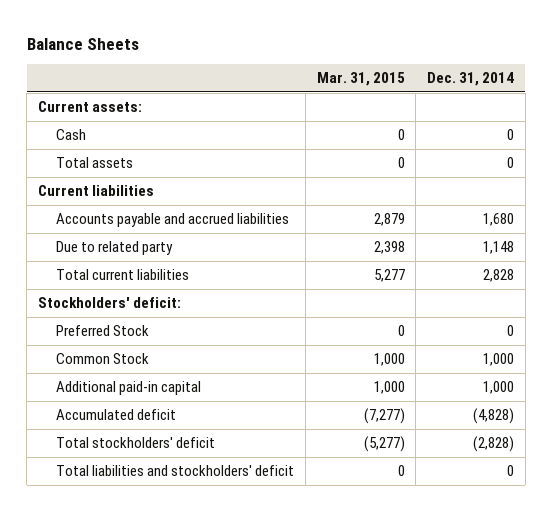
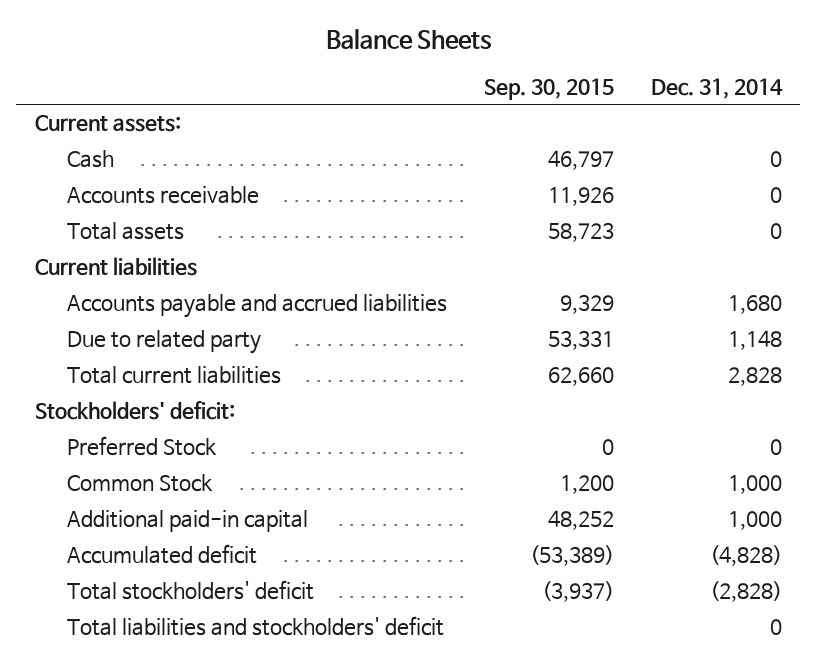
[316,72,405,87] Mar. 31, 2015 -> none
none -> [483,77,614,100] Sep. 30, 2015
none -> [66,186,259,205] Accounts receivable

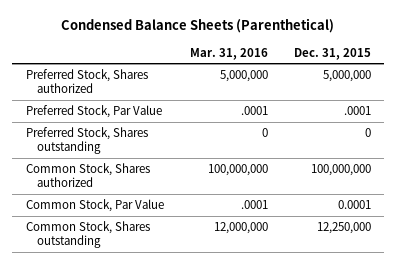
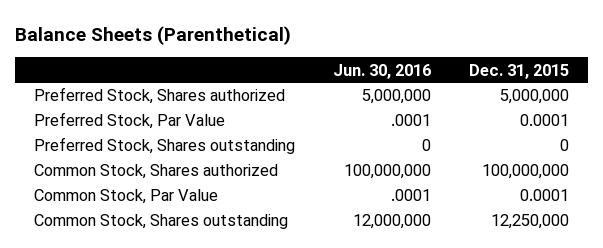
[61,18,335,34] Condensed Balance Sheets (Parenthetical) -> [15,25,292,45] Balance Sheets (Parenthetical)
[189,47,268,60] Mar. 31, 2016 -> none
none -> [333,63,432,79] Jun. 30, 2016
[344,106,372,116] .0001 -> [520,114,570,127] 0.0001

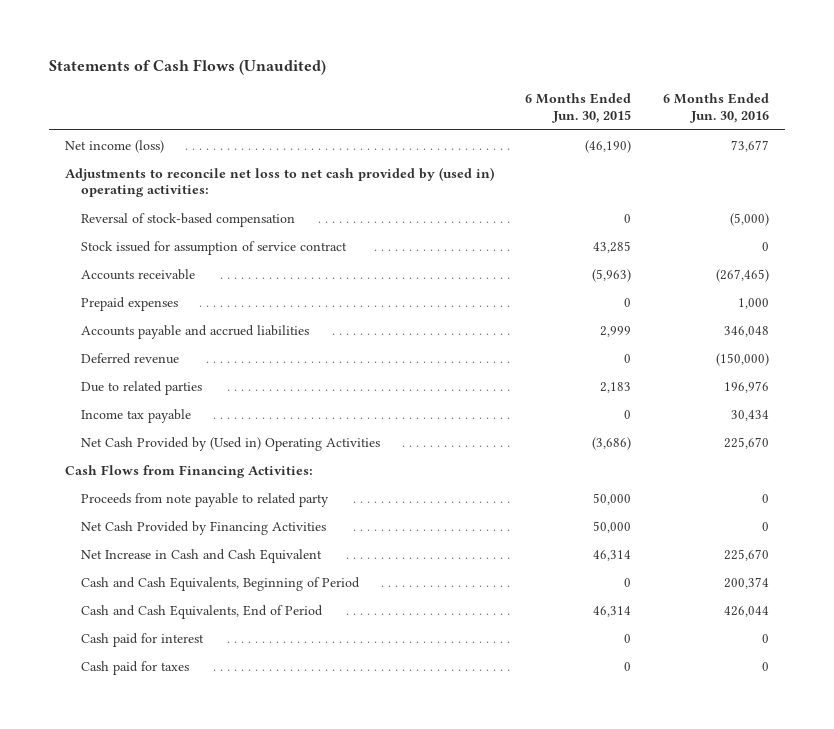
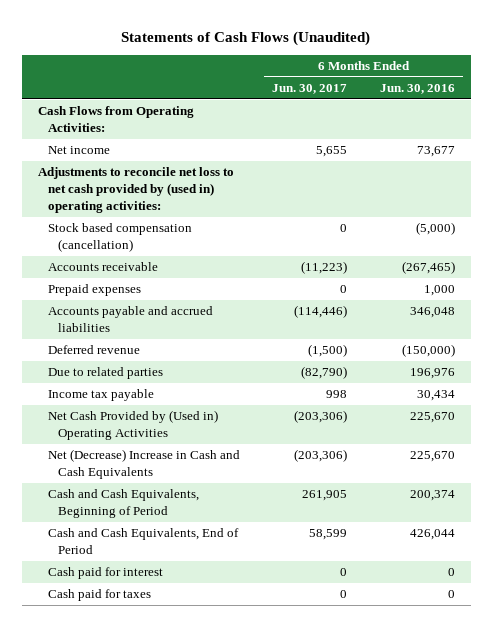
[525,93,632,124] 6 Months Ended Jun. 30, 2015 -> none
none -> [272,84,348,95] Jun. 30, 2017
none -> [37,106,194,133] Cash Flows from Operating Activities:
[64,139,164,153] Net income (loss) -> [47,146,110,155] Net income
[81,240,348,255] Stock issued for assumption of service contract -> none
[81,212,296,227] Reversal of stock-based compensation -> [47,223,192,253] Stock based compensation (cancellation)
[64,464,313,478] Cash Flows from Financing Activities: -> none
[81,492,330,507] Proceeds from note payable to related party -> none
[81,520,327,535] Net Cash Provided by Financing Activities -> none
[81,548,323,563] Net Increase in Cash and Cash Equivalent -> [47,449,240,480] Net (Decrease) Increase in Cash and Cash Equivalents

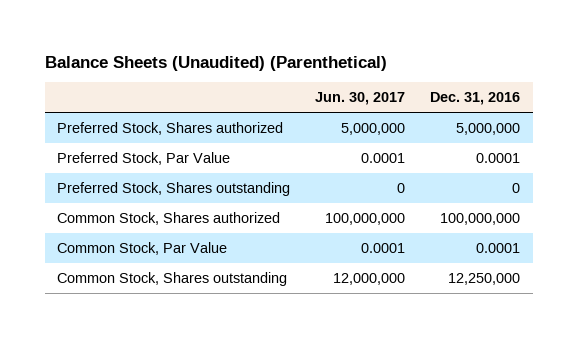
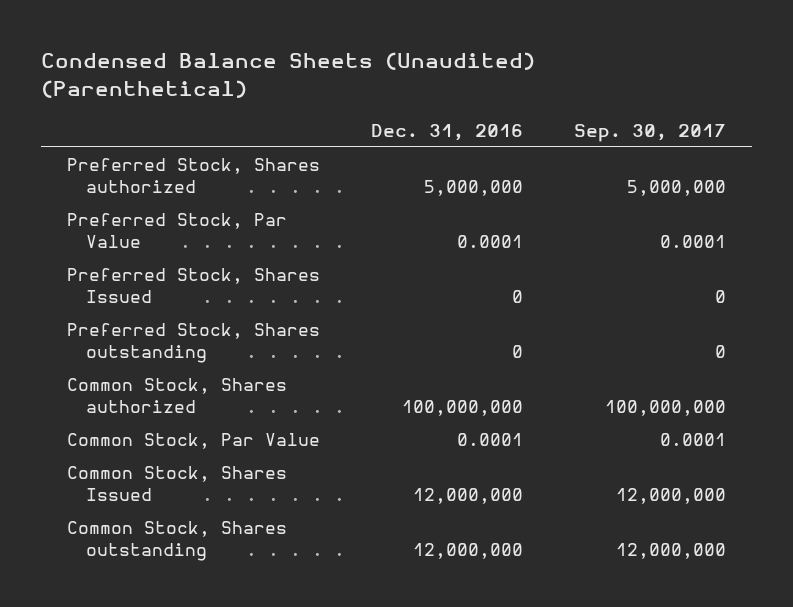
[44,55,387,71] Balance Sheets (Unaudited) (Parenthetical) -> [40,52,535,98] Condensed Balance Sheets (Unaudited) (Parenthetical)
[315,92,406,106] Jun. 30, 2017 -> none
none -> [574,123,727,142] Sep. 30, 2017
none -> [66,268,320,304] Preferred Stock, Shares Issued
none -> [66,466,287,502] Common Stock, Shares Issued
[448,272,521,285] 12,250,000 -> [412,543,523,560] 12,000,000

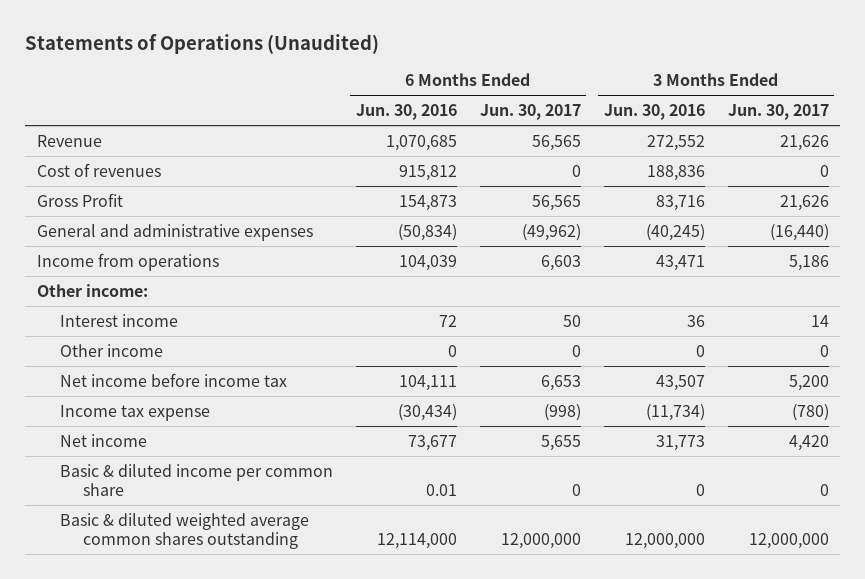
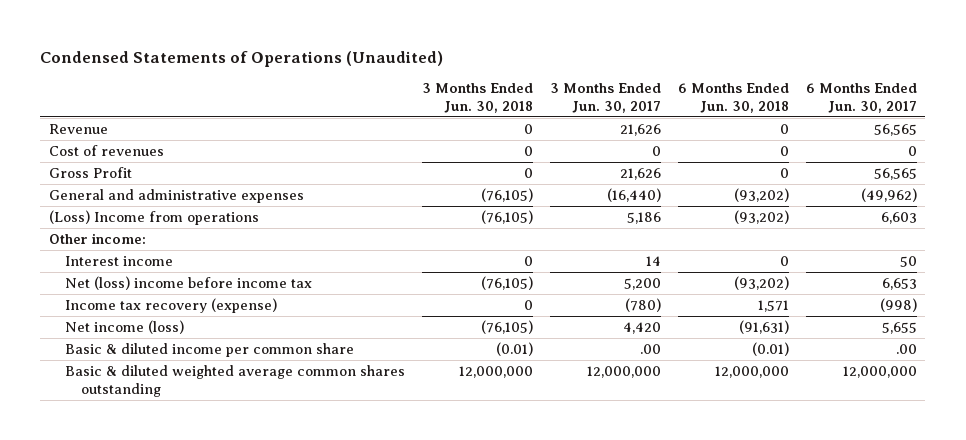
[25,33,380,54] Statements of Operations (Unaudited) -> [40,50,444,67] Condensed Statements of Operations (Unaudited)
[355,104,457,121] Jun. 30, 2016 -> none
[603,104,705,121] Jun. 30, 2016 -> none
none -> [421,83,533,114] 3 Months Ended Jun. 30, 2018
none -> [677,83,789,114] 6 Months Ended Jun. 30, 2018
[36,252,219,271] Income from operations -> [48,209,259,225] (Loss) Income from operations
[59,343,163,357] Other income -> none
[59,372,287,387] Net income before income tax -> [64,275,312,290] Net (loss) income before income tax
[59,404,210,421] Income tax expense -> [64,297,277,313] Income tax recovery (expense)
[59,433,147,447] Net income -> [64,319,184,334] Net income (loss)
[571,484,581,497] 0 -> [895,343,917,354] .00
[819,484,829,497] 0 -> [639,343,661,354] .00

